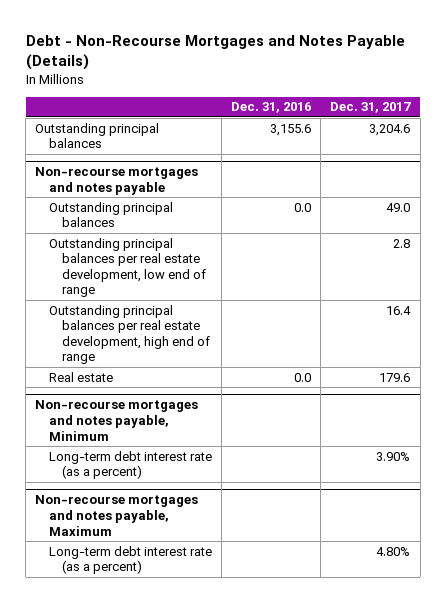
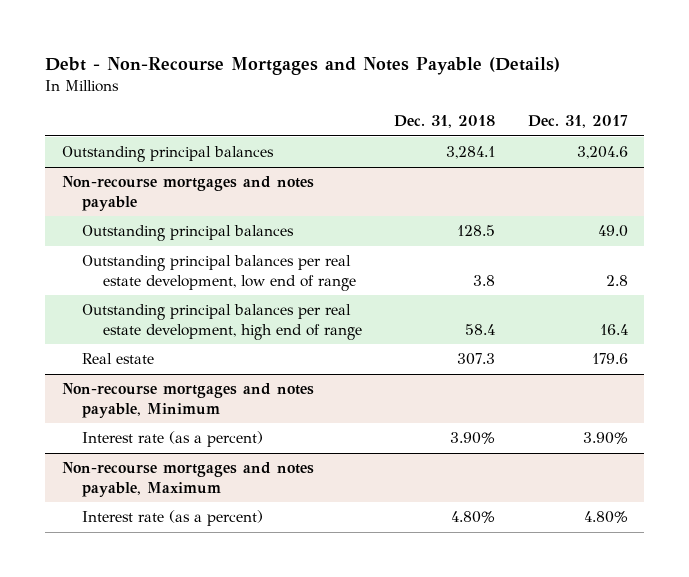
[231,102,312,114] Dec. 31, 2016 -> none
none -> [394,115,496,129] Dec. 31, 2018
[48,450,212,480] Long-term debt interest rate (as a percent) -> [82,431,264,448] Interest rate (as a percent)
[48,545,212,575] Long-term debt interest rate (as a percent) -> [82,510,264,527] Interest rate (as a percent)

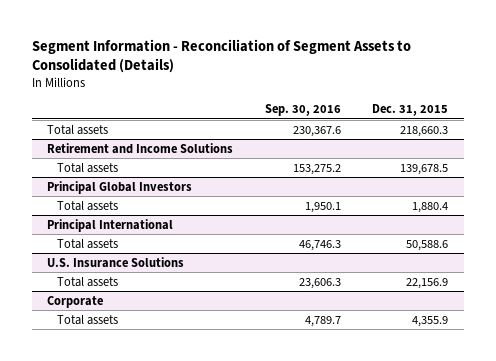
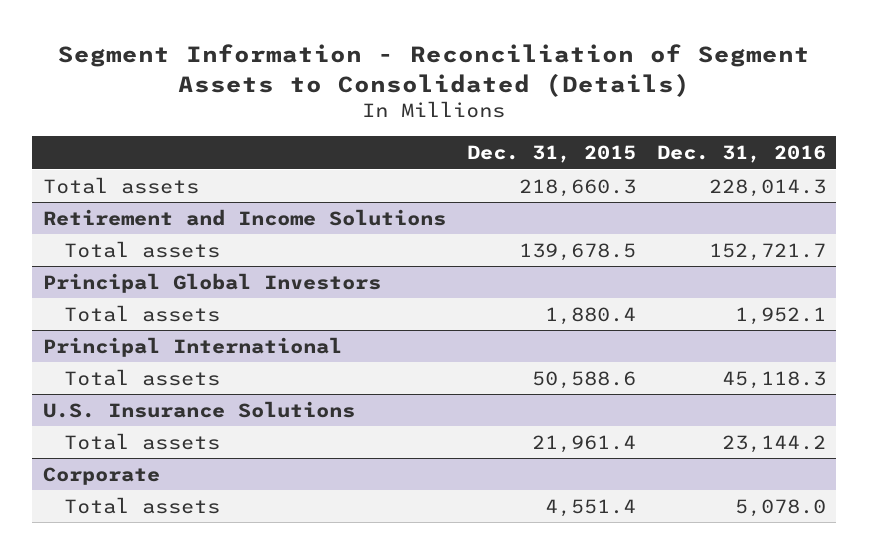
[264,104,341,117] Sep. 30, 2016 -> none
none -> [656,145,826,164] Dec. 31, 2016
[406,277,449,289] 22,156.9 -> [531,434,636,453] 21,961.4
[412,315,449,327] 4,355.9 -> [544,498,636,517] 4,551.4

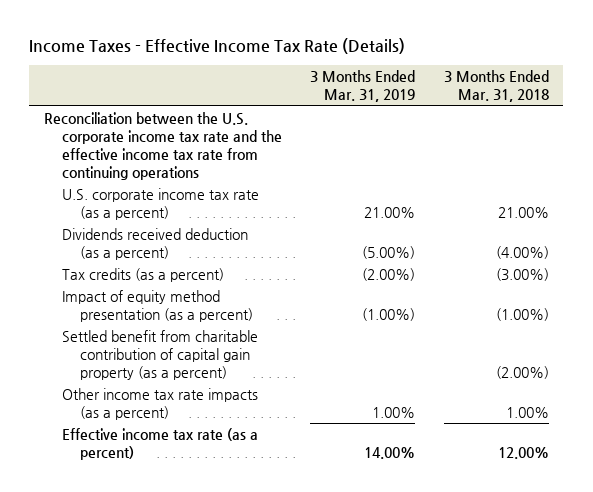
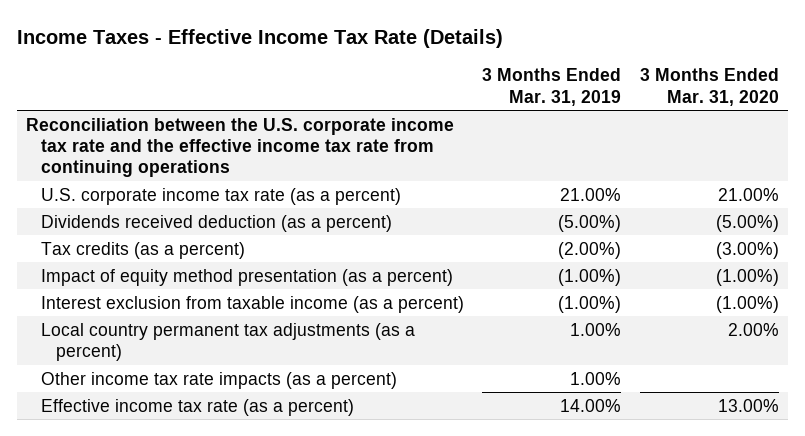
[443,70,549,103] 3 Months Ended Mar. 31, 2018 -> none
none -> [639,68,779,106] 3 Months Ended Mar. 31, 2020
[61,330,258,380] Settled benefit from charitable contribution of capital gain property (as a percent) -> none
none -> [41,295,465,313] Interest exclusion from taxable income (as a percent)
none -> [41,322,416,362] Local country permanent tax adjustments (as a percent)

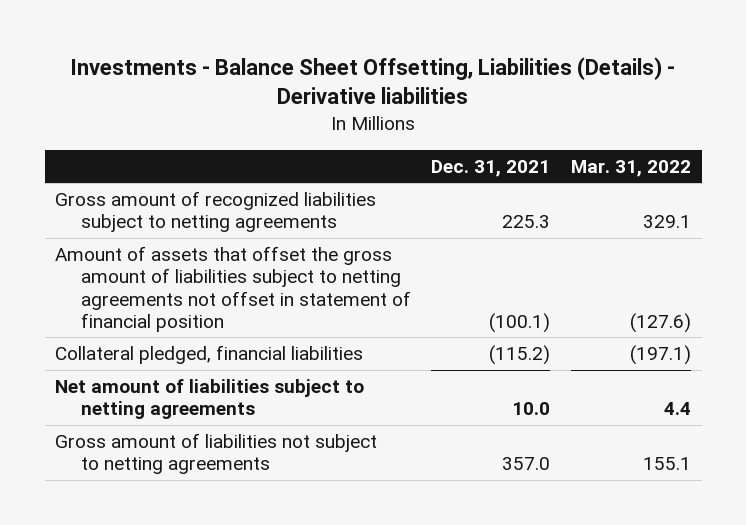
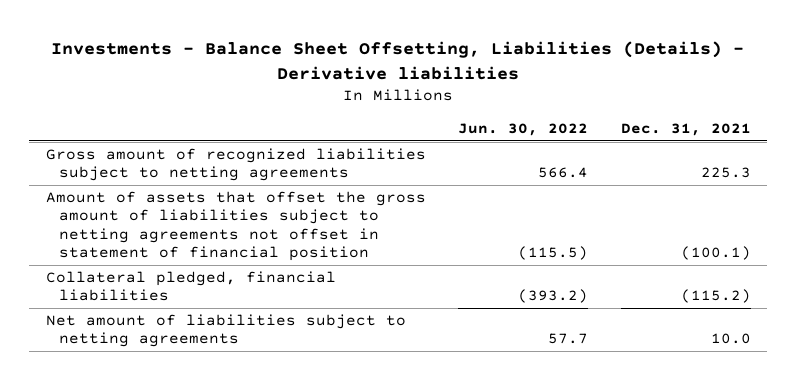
[571,159,692,177] Mar. 31, 2022 -> none
none -> [458,123,589,137] Jun. 30, 2022
[55,433,378,475] Gross amount of liabilities not subject to netting agreements -> none

